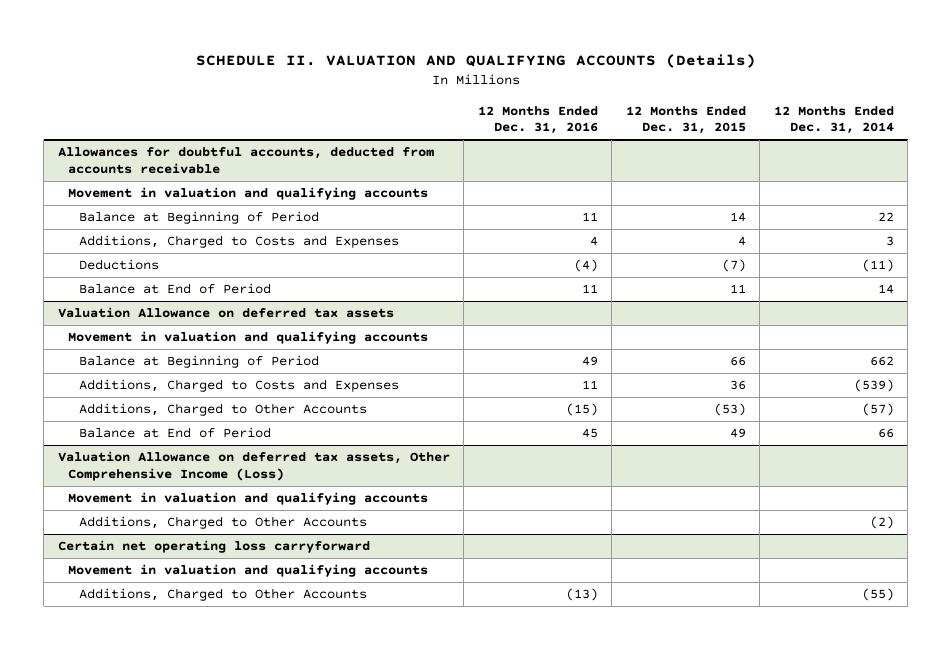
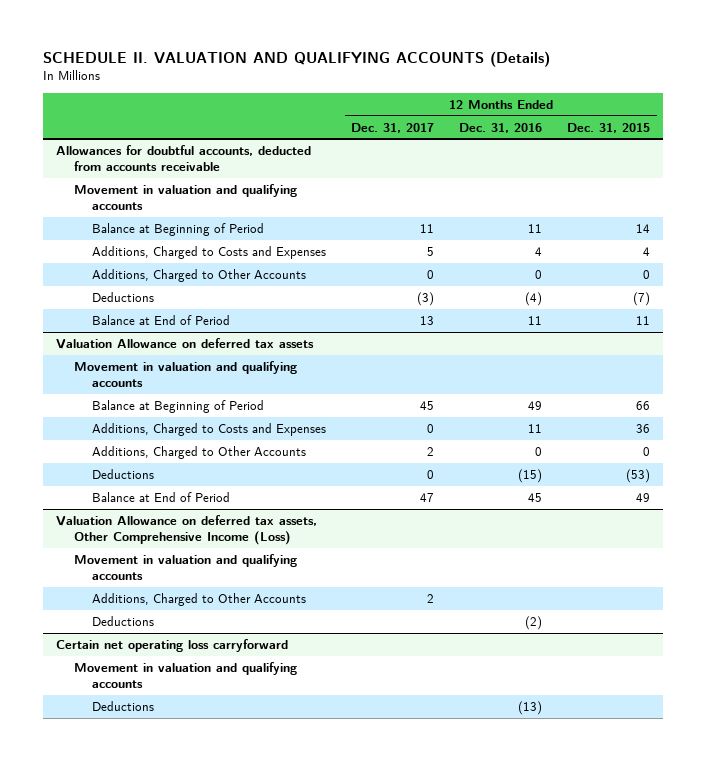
[773,105,894,135] 12 Months Ended Dec. 31, 2014 -> none
none -> [350,122,434,133] Dec. 31, 2017
none -> [91,268,306,282] Additions, Charged to Other Accounts
[565,403,598,417] (15) -> [535,446,543,456] 0
[713,403,746,417] (53) -> [643,446,651,456] 0
none -> [91,468,154,479] Deductions
none -> [91,615,154,626] Deductions
[79,588,368,602] Additions, Charged to Other Accounts -> none
none -> [91,700,154,711] Deductions

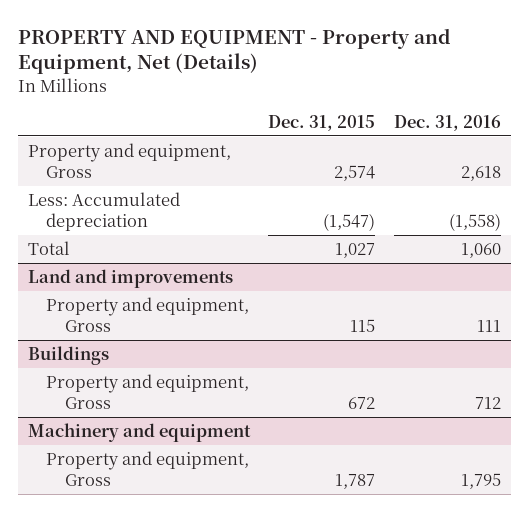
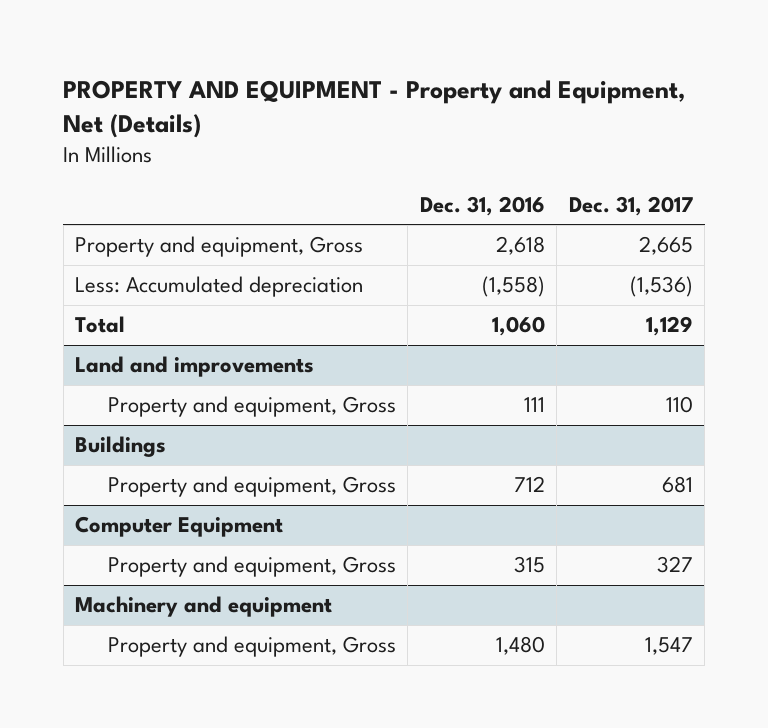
[268,114,376,131] Dec. 31, 2015 -> none
none -> [568,195,693,216] Dec. 31, 2017
none -> [75,516,284,538] Computer Equipment
none -> [107,556,396,578] Property and equipment, Gross
[461,473,502,490] 1,795 -> [495,636,545,656] 1,480

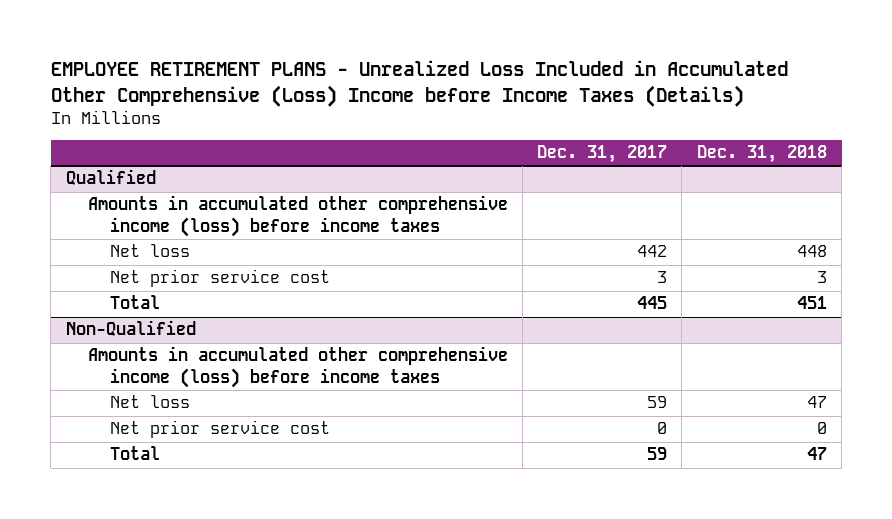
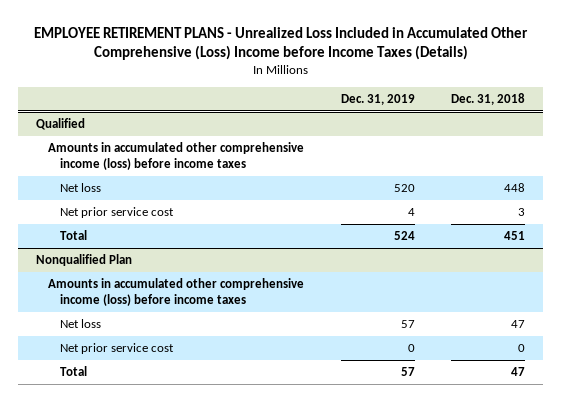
[537,145,668,164] Dec. 31, 2017 -> none
none -> [340,94,415,106] Dec. 31, 2019
[65,320,196,337] Non-Qualified -> [36,254,133,267] Nonqualified Plan

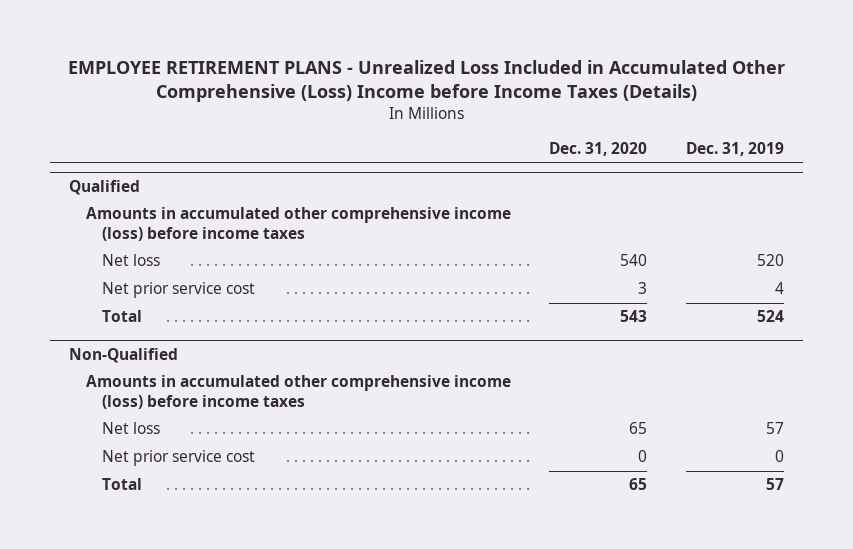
[450,93,525,106] Dec. 31, 2018 -> none
none -> [549,141,648,156] Dec. 31, 2020
[36,254,133,267] Nonqualified Plan -> [69,348,179,364] Non-Qualified

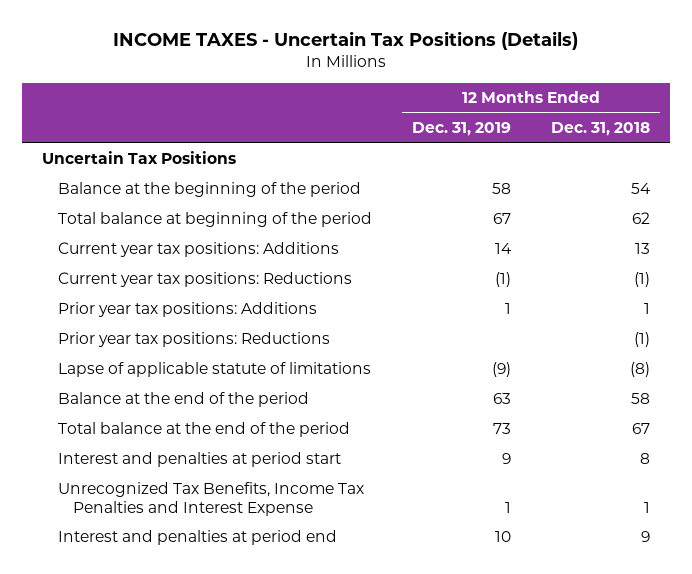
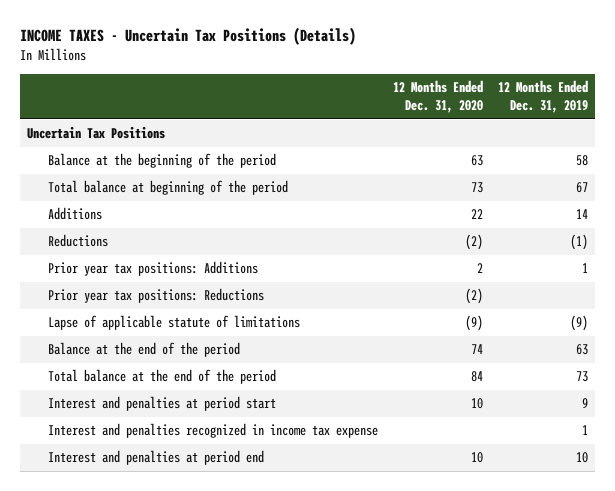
[551,122,651,137] Dec. 31, 2018 -> none
none -> [392,80,483,113] 12 Months Ended Dec. 31, 2020
[57,242,339,258] Current year tax positions: Additions -> [47,207,102,221] Additions
[57,272,352,288] Current year tax positions: Reductions -> [47,234,108,248] Reductions
[57,482,364,516] Unrecognized Tax Benefits, Income Tax Penalties and Interest Expense -> [47,423,378,439] Interest and penalties recognized in income tax expense

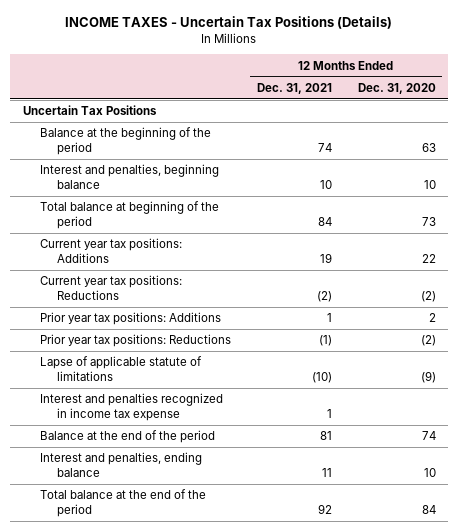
[497,80,588,113] 12 Months Ended Dec. 31, 2019 -> none
none -> [256,82,332,94] Dec. 31, 2021
none -> [39,164,219,189] Interest and penalties, beginning balance
[47,207,102,221] Additions -> [39,238,182,263] Current year tax positions: Additions
[47,234,108,248] Reductions -> [39,275,182,300] Current year tax positions: Reductions
[47,423,378,439] Interest and penalties recognized in income tax expense -> [39,393,223,421] Interest and penalties recognized in income tax expense
none -> [39,452,202,477] Interest and penalties, ending balance
[47,396,276,412] Interest and penalties at period start -> none
[47,450,264,466] Interest and penalties at period end -> none

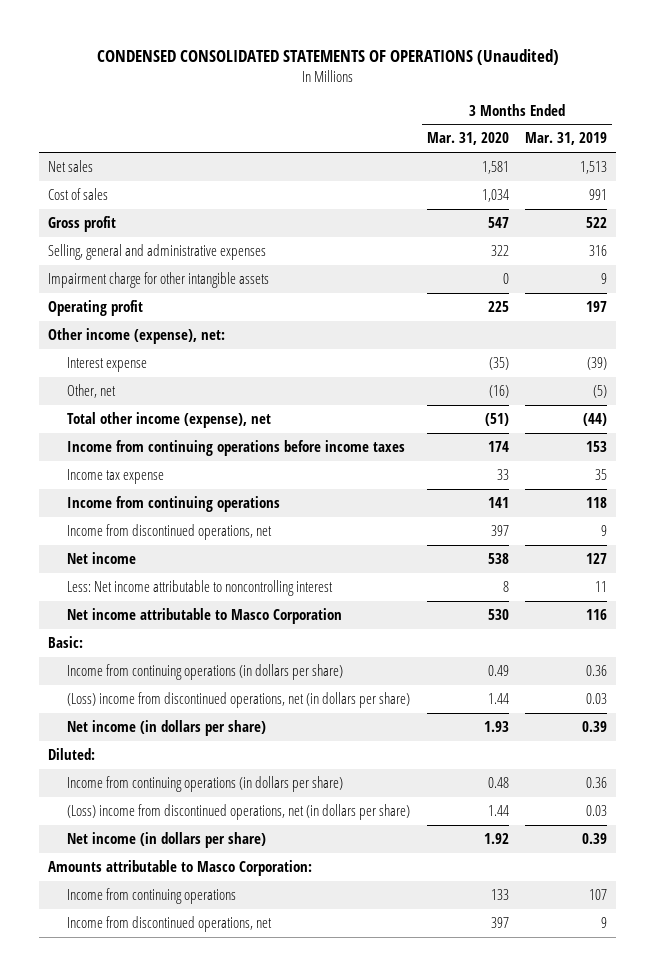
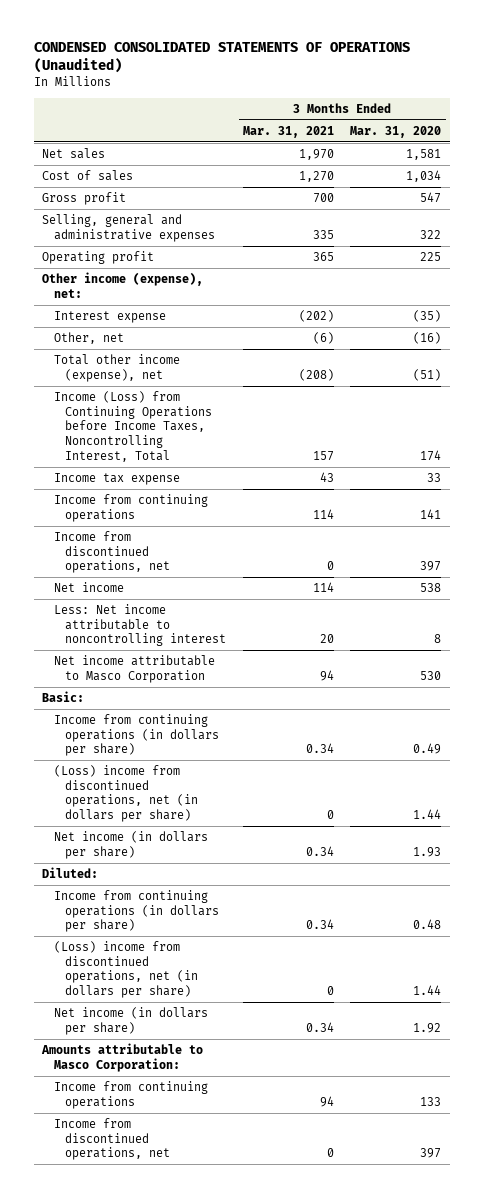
[525,132,608,146] Mar. 31, 2019 -> none
none -> [242,125,334,138] Mar. 31, 2021
[47,272,269,289] Impairment charge for other intangible assets -> none
[66,440,405,457] Income from continuing operations before income taxes -> [53,391,213,462] Income (Loss) from Continuing Operations before Income Taxes, Noncontrolling Interest, Total

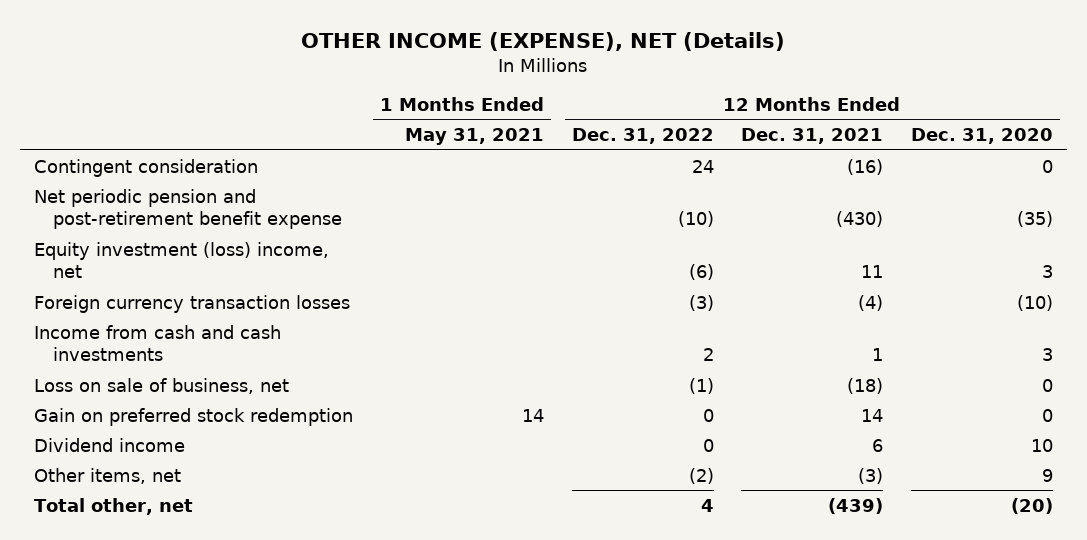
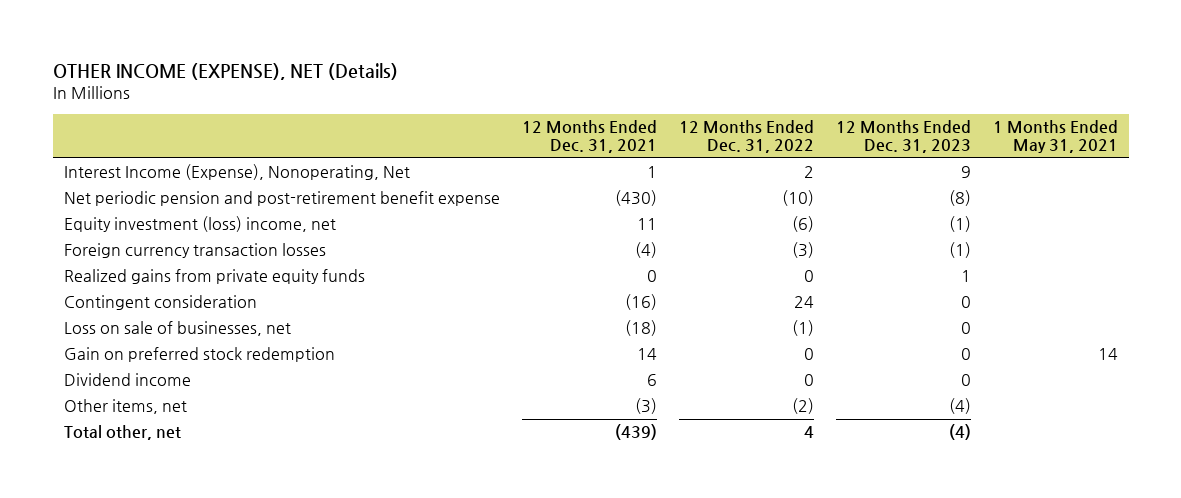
[911,128,1054,145] Dec. 31, 2020 -> none
none -> [835,120,971,154] 12 Months Ended Dec. 31, 2023
none -> [63,164,410,181] Interest Income (Expense), Nonoperating, Net
[33,324,281,362] Income from cash and cash investments -> none
none -> [63,269,365,285] Realized gains from private equity funds
[33,158,258,177] Contingent consideration -> [63,295,257,311] Contingent consideration
[33,377,289,394] Loss on sale of business, net -> [63,321,291,337] Loss on sale of businesses, net

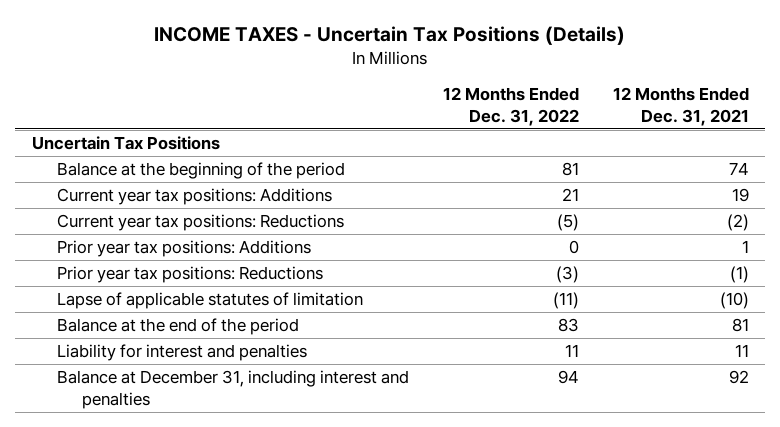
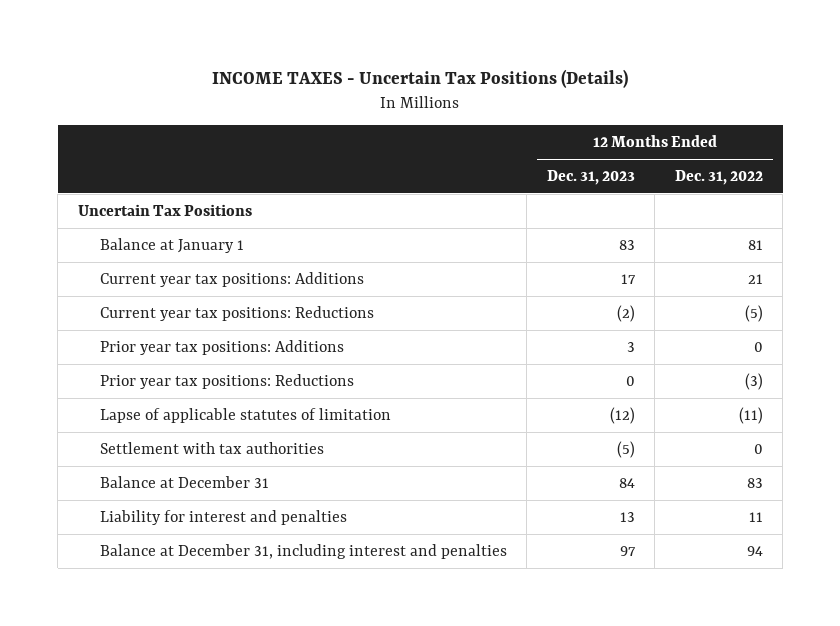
[612,86,749,126] 12 Months Ended Dec. 31, 2021 -> none
none -> [546,169,635,185] Dec. 31, 2023
[56,162,345,180] Balance at the beginning of the period -> [99,237,244,253] Balance at January 1
none -> [99,441,324,454] Settlement with tax authorities
[56,318,299,336] Balance at the end of the period -> [99,475,269,488] Balance at December 31

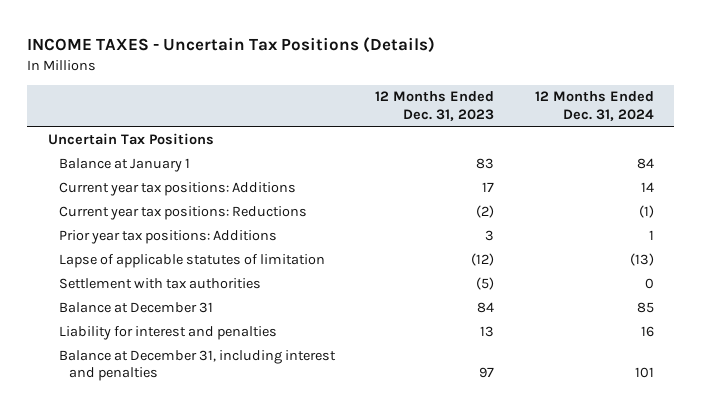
[674,169,763,185] Dec. 31, 2022 -> none
none -> [534,91,654,121] 12 Months Ended Dec. 31, 2024
[99,373,354,389] Prior year tax positions: Reductions -> none

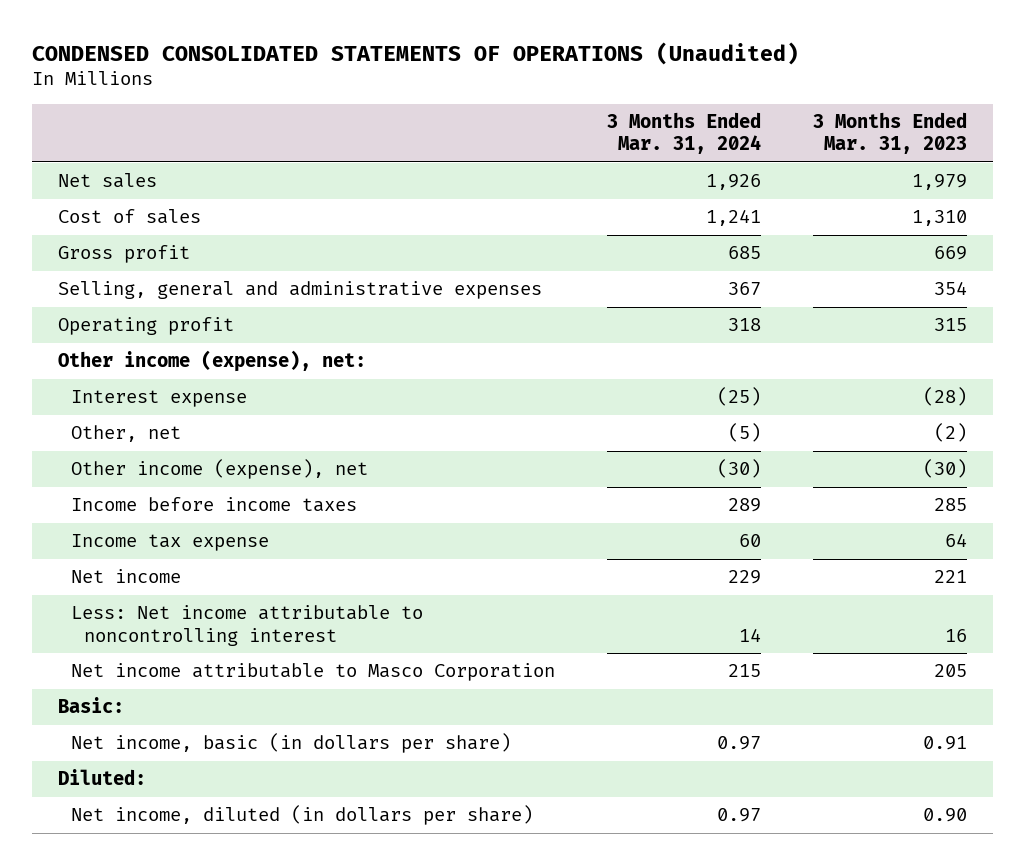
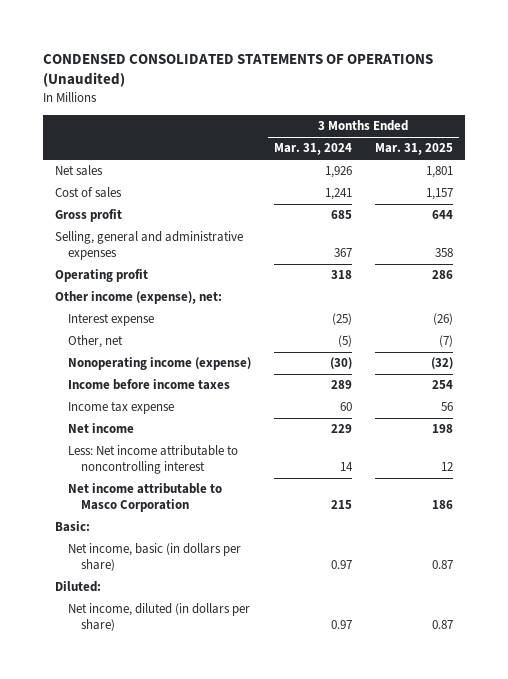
[813,111,968,155] 3 Months Ended Mar. 31, 2023 -> none
none -> [375,143,454,156] Mar. 31, 2025
[71,459,369,480] Other income (expense), net -> [67,357,251,371] Nonoperating income (expense)

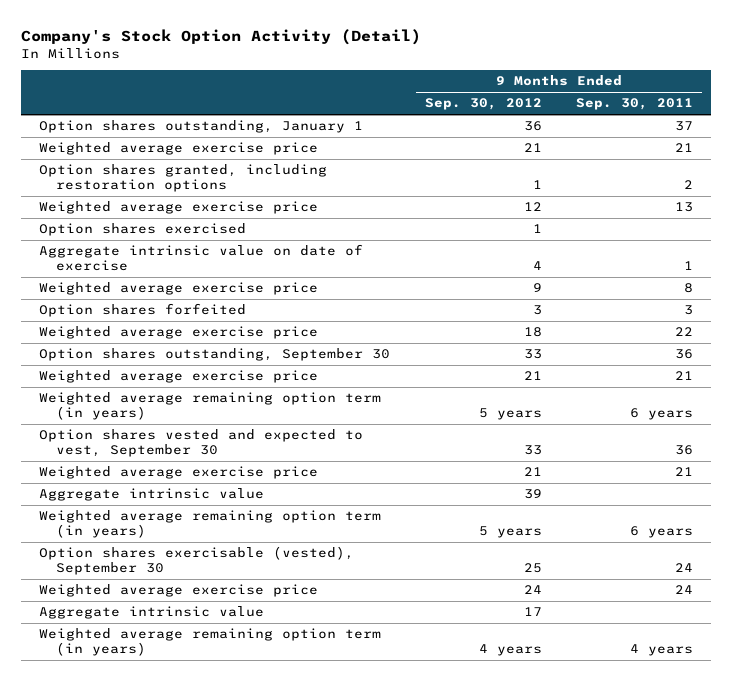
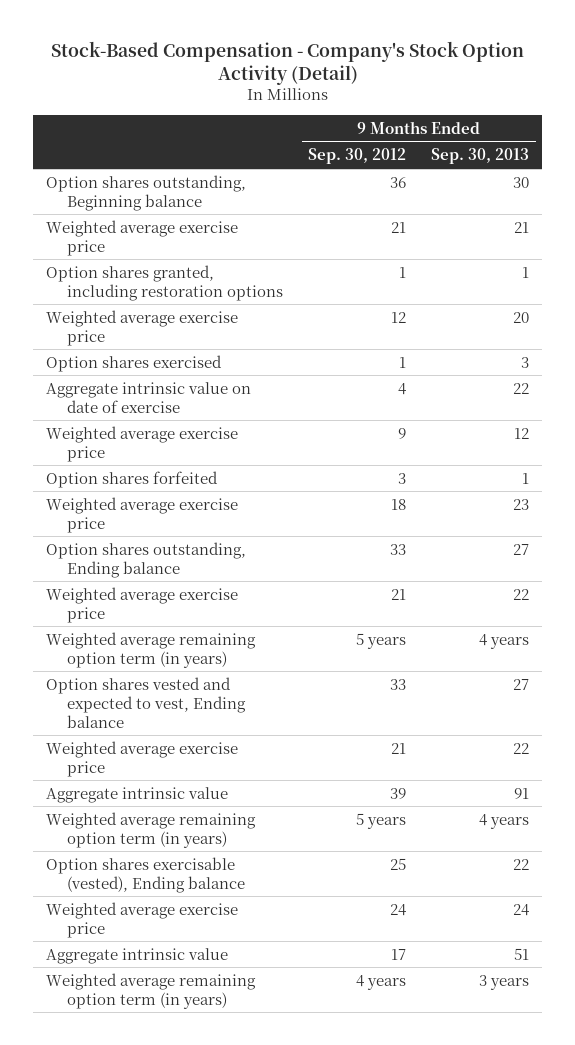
[21,28,422,45] Company's Stock Option Activity (Detail) -> [50,40,524,86] Stock-Based Compensation - Company's Stock Option Activity (Detail)
[576,98,694,111] Sep. 30, 2011 -> none
none -> [431,148,530,165] Sep. 30, 2013
[38,120,363,134] Option shares outstanding, January 1 -> [45,174,246,211] Option shares outstanding, Beginning balance
[38,348,390,362] Option shares outstanding, September 30 -> [45,541,246,578] Option shares outstanding, Ending balance
[38,429,363,458] Option shares vested and expected to vest, September 30 -> [45,676,247,728] Option shares vested and expected to vest, Ending balance
[38,546,354,576] Option shares exercisable (vested), September 30 -> [45,856,246,893] Option shares exercisable (vested), Ending balance

